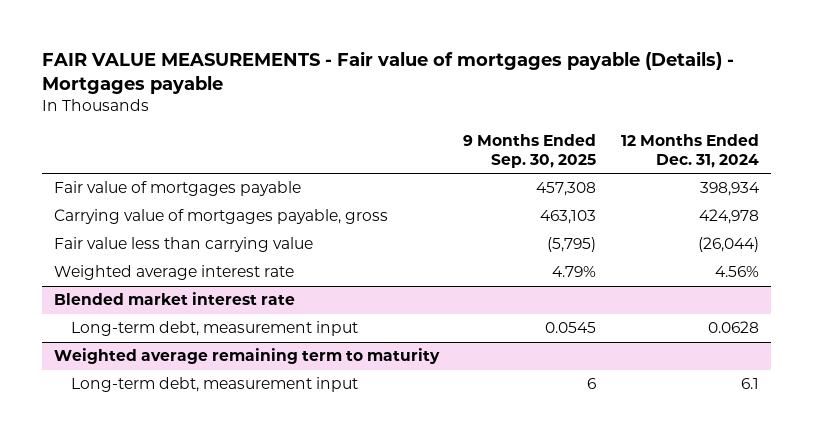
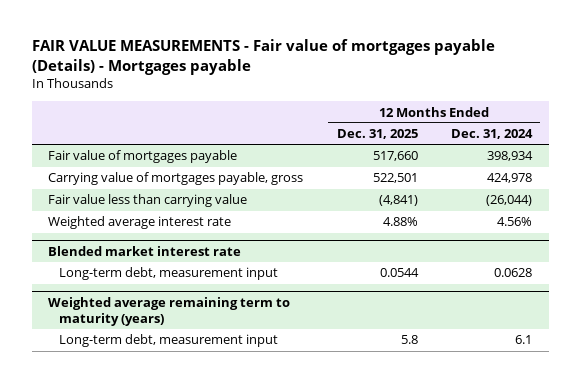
[463,133,597,168] 9 Months Ended Sep. 30, 2025 -> none
none -> [336,129,418,140] Dec. 31, 2025
[54,348,441,365] Weighted average remaining term to maturity -> [48,297,291,326] Weighted average remaining term to maturity (years)

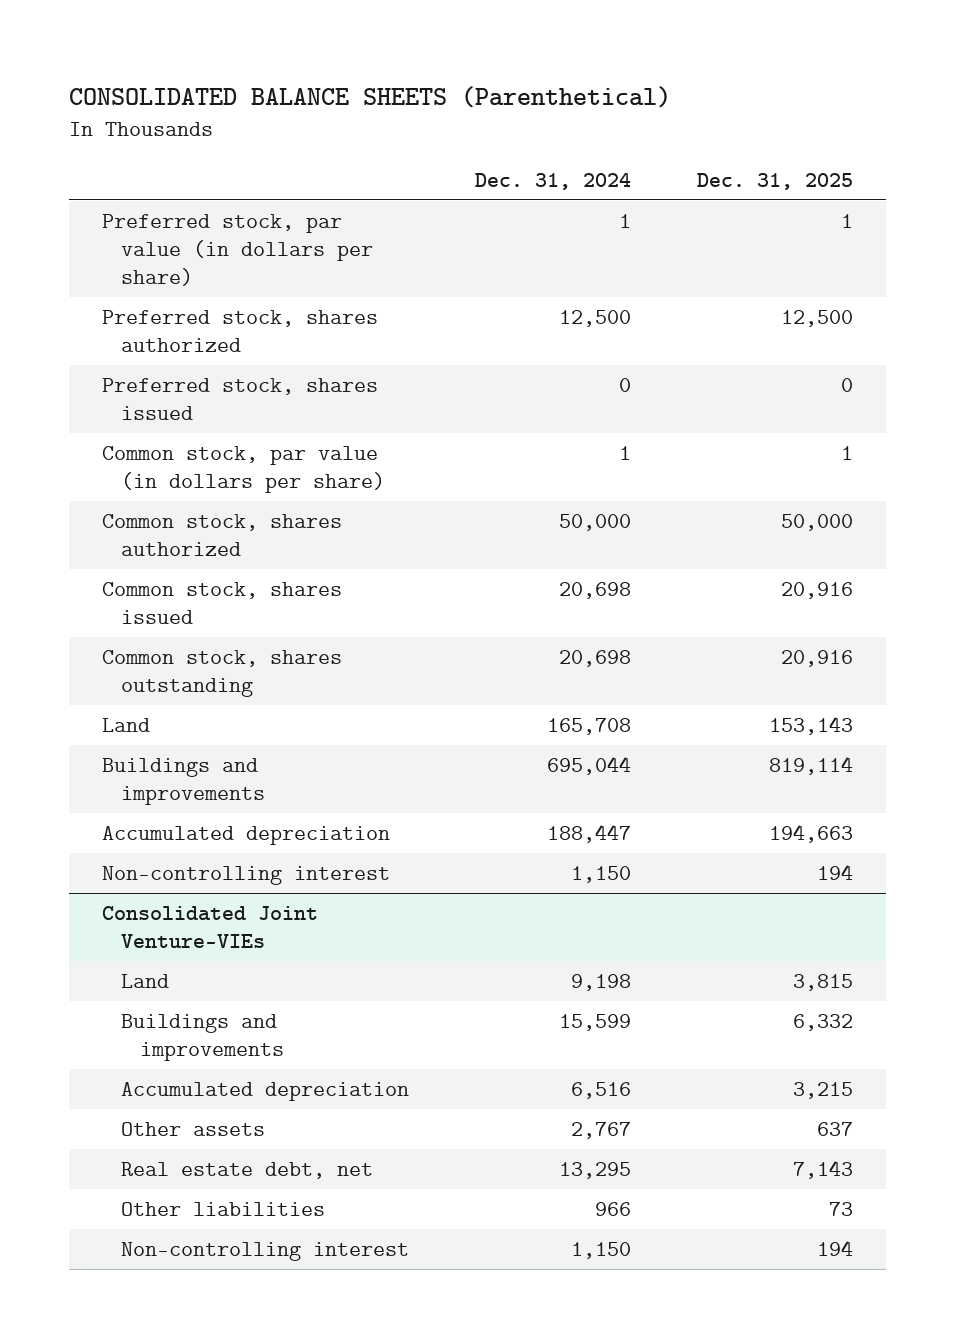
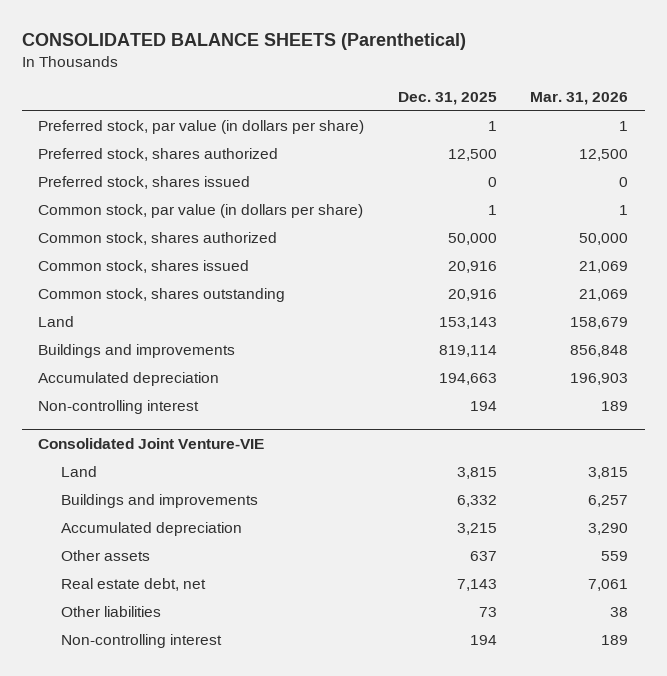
[474,172,631,190] Dec. 31, 2024 -> none
none -> [530,92,629,106] Mar. 31, 2026
[102,906,319,948] Consolidated Joint Venture-VIEs -> [38,438,265,450] Consolidated Joint Venture-VIE

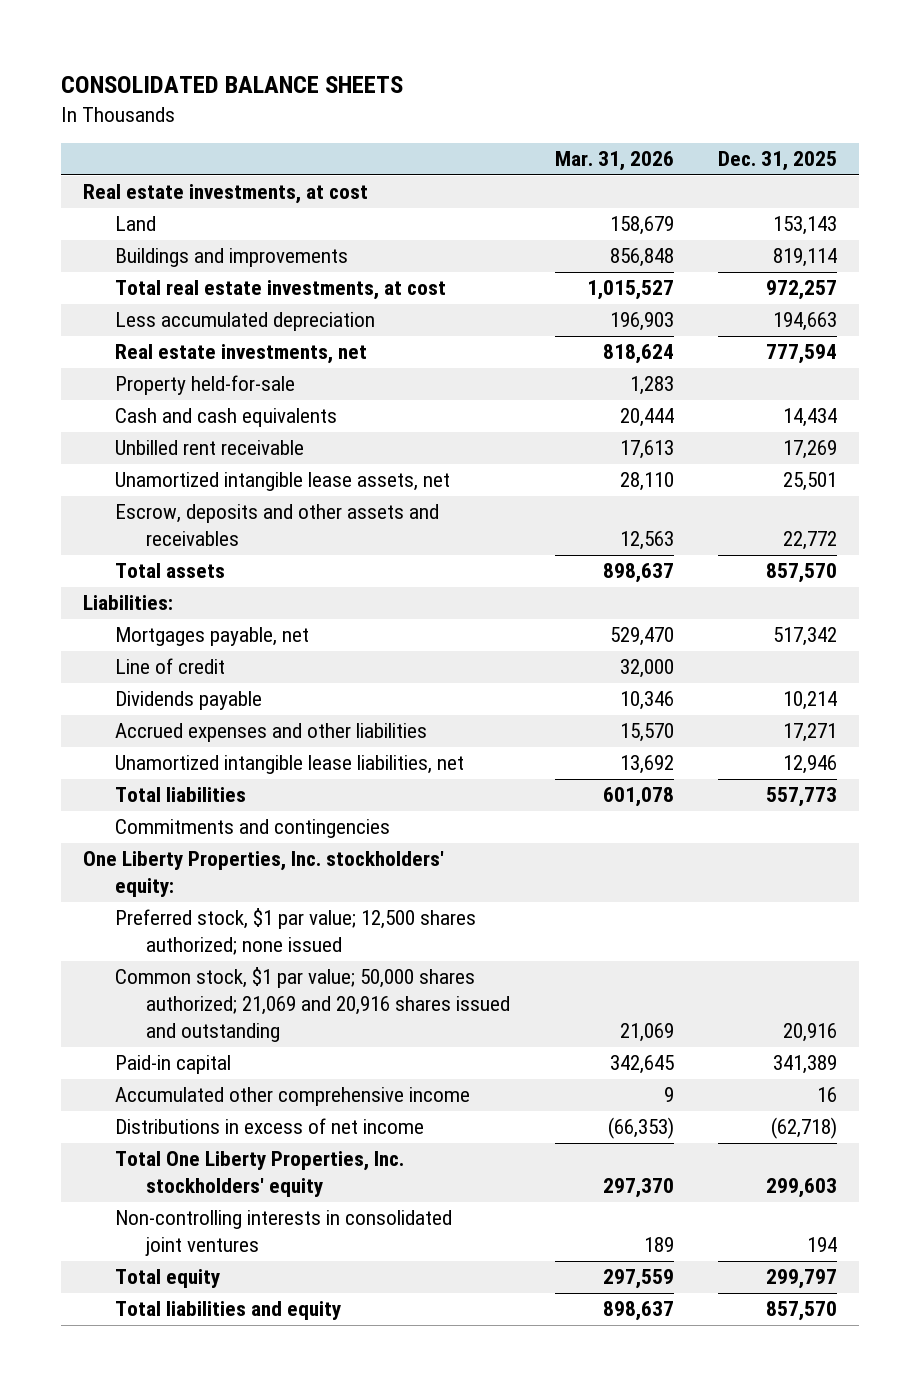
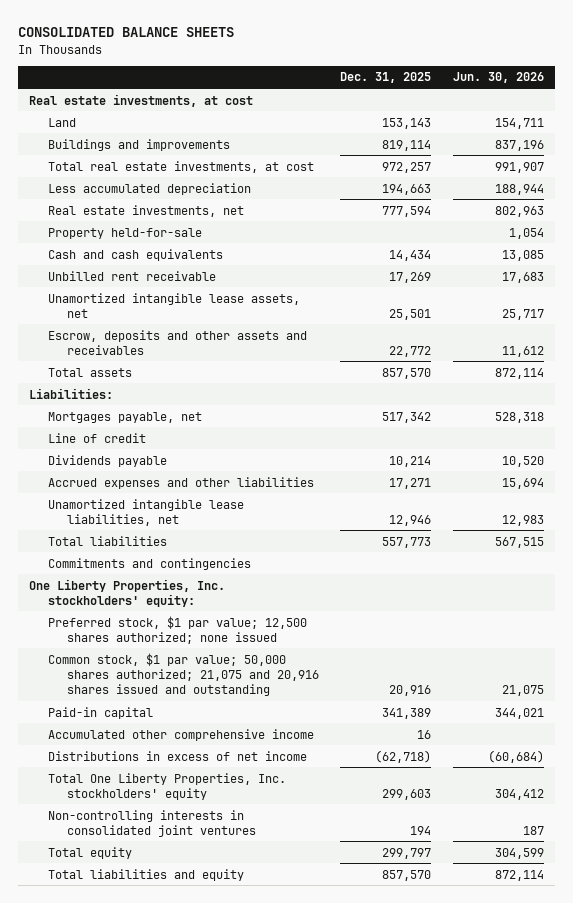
[554,151,674,172] Mar. 31, 2026 -> none
none -> [453,72,545,84] Jun. 30, 2026
[114,967,511,1043] Common stock, $1 par value; 50,000 shares authorized; 21,069 and 20,916 shares issued and outstanding -> [47,652,319,696] Common stock, $1 par value; 50,000 shares authorized; 21,075 and 20,916 shares issued and outstanding

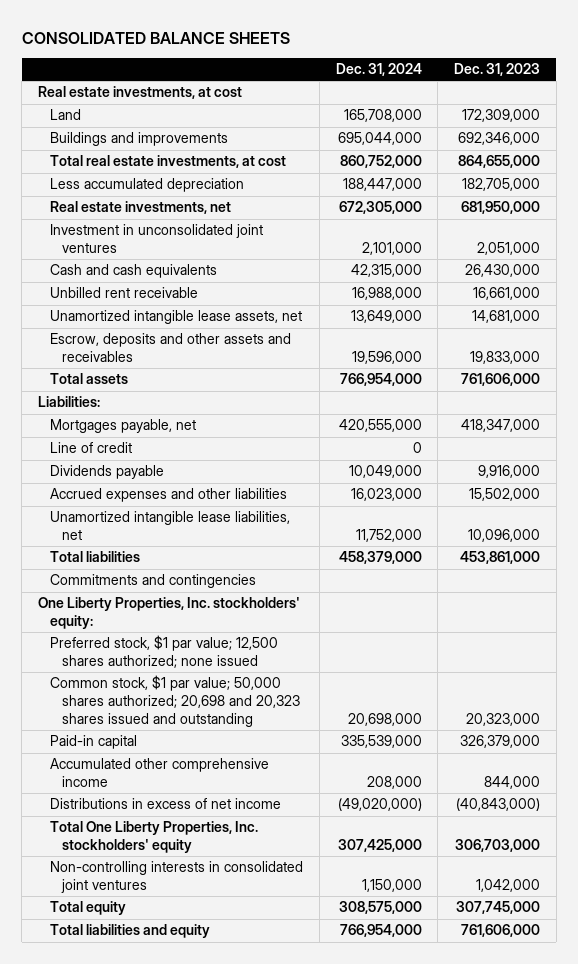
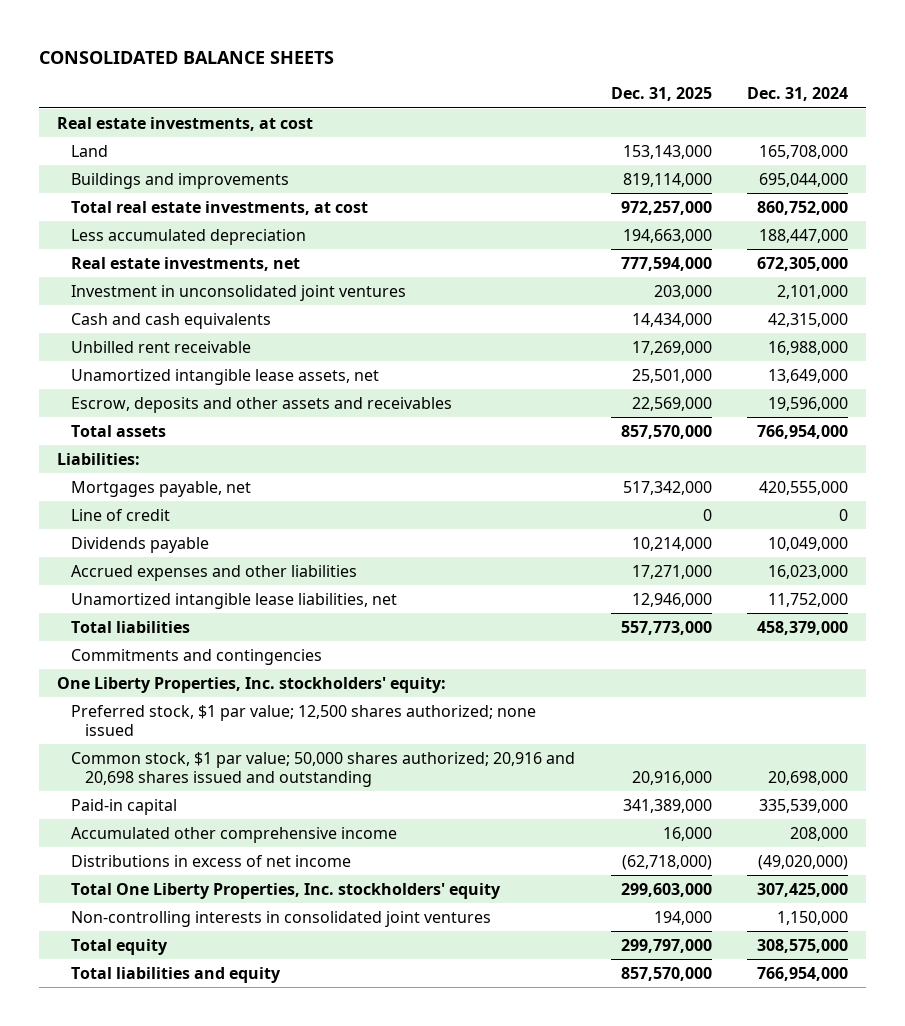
[454,63,541,77] Dec. 31, 2023 -> none
none -> [610,87,712,102] Dec. 31, 2025
[50,675,301,727] Common stock, $1 par value; 50,000 shares authorized; 20,698 and 20,323 shares issued and outstanding -> [70,751,575,788] Common stock, $1 par value; 50,000 shares authorized; 20,916 and 20,698 shares issued and outstanding

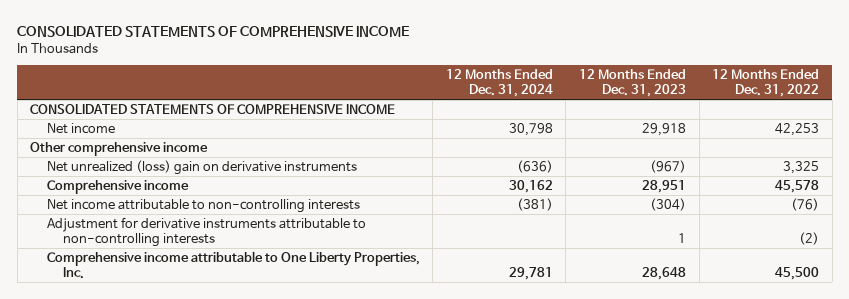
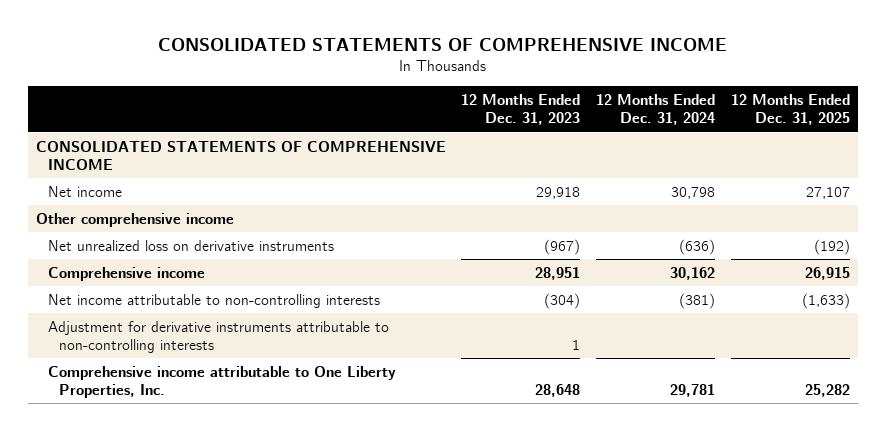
[712,69,820,98] 12 Months Ended Dec. 31, 2022 -> none
none -> [731,94,851,126] 12 Months Ended Dec. 31, 2025
[46,160,357,176] Net unrealized (loss) gain on derivative instruments -> [47,239,334,251] Net unrealized loss on derivative instruments

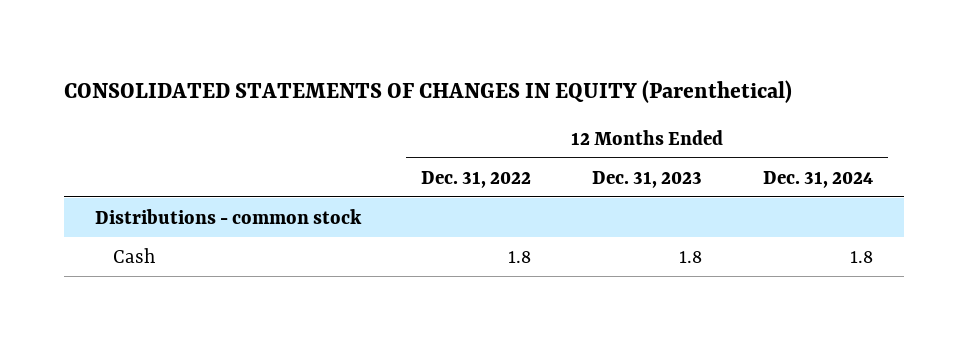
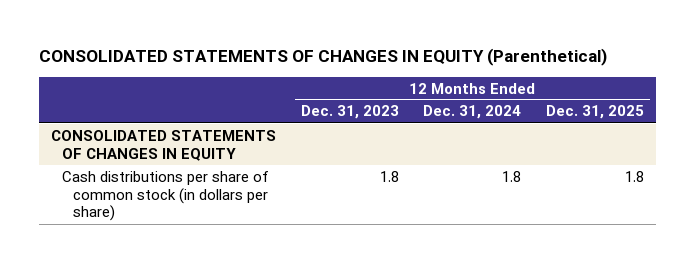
[421,170,532,188] Dec. 31, 2022 -> none
none -> [545,105,644,120] Dec. 31, 2025
[94,208,362,224] Distributions - common stock -> none
none -> [51,129,277,161] CONSOLIDATED STATEMENTS OF CHANGES IN EQUITY
[112,247,155,263] Cash -> [61,170,269,222] Cash distributions per share of common stock (in dollars per share)

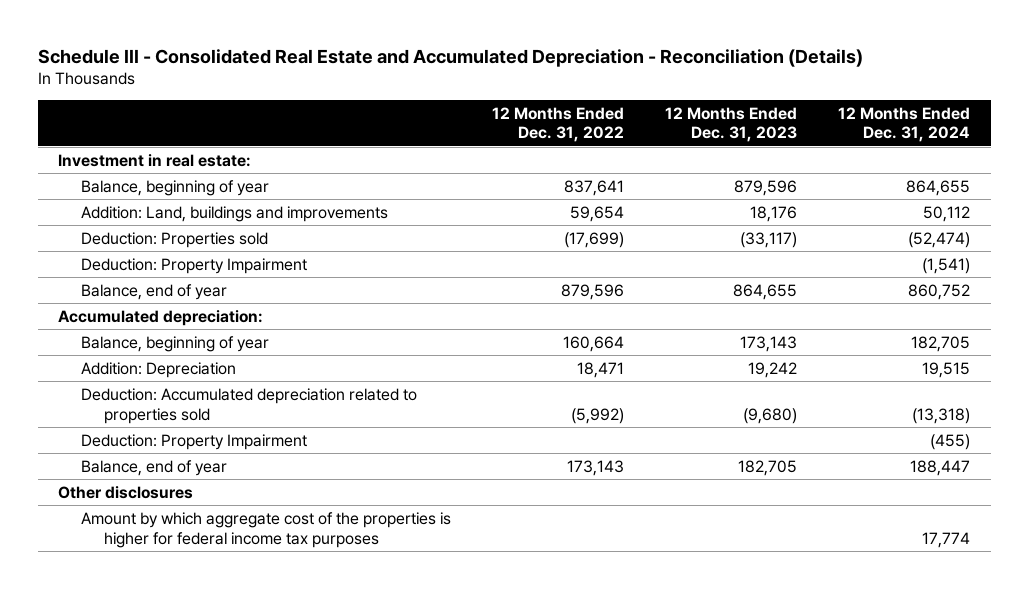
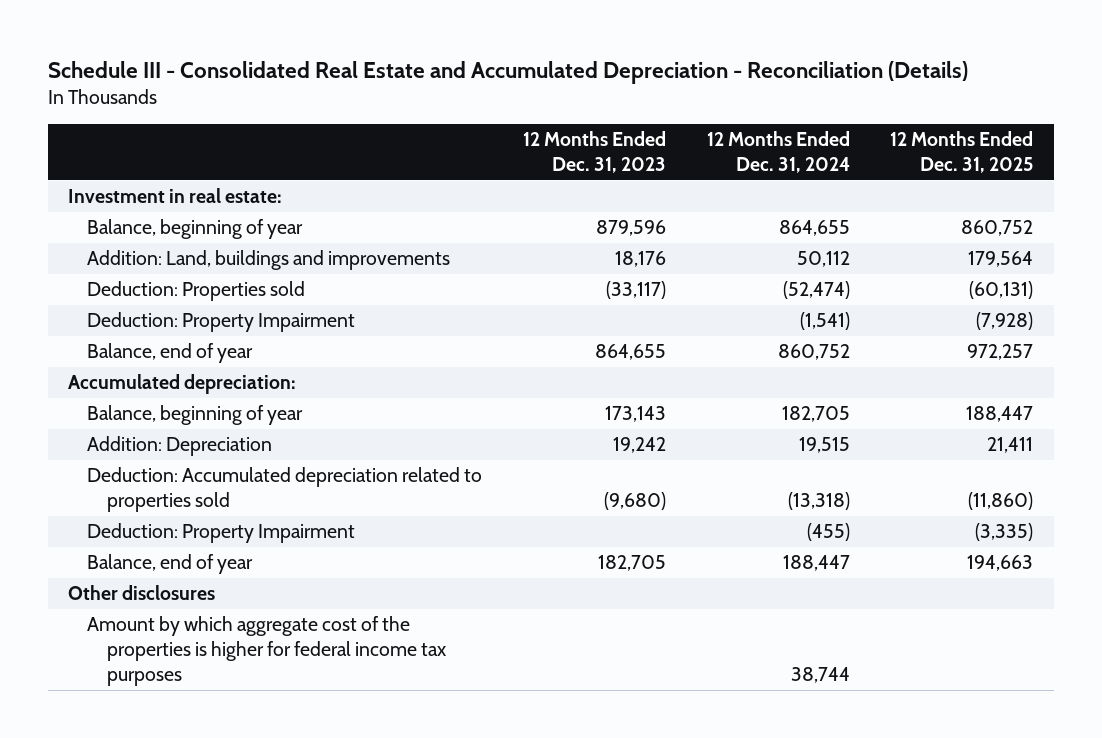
[492,106,625,143] 12 Months Ended Dec. 31, 2022 -> none
none -> [890,131,1034,173] 12 Months Ended Dec. 31, 2025
[922,531,971,548] 17,774 -> [790,666,850,683] 38,744

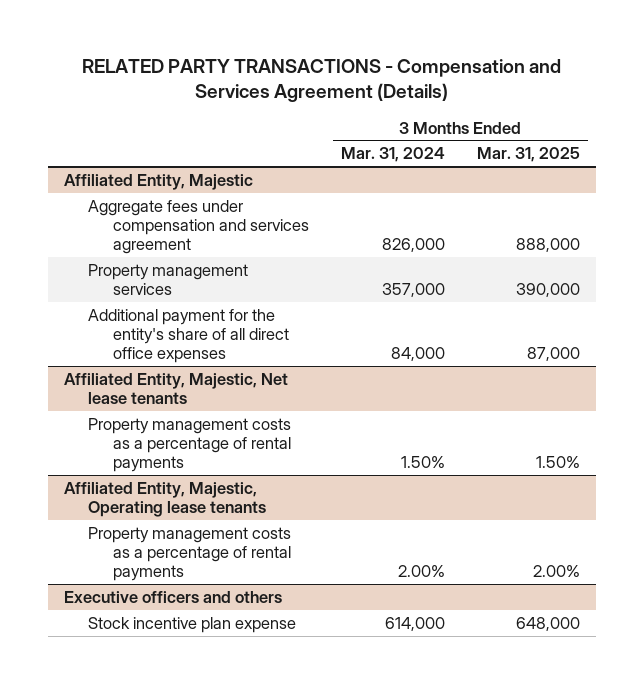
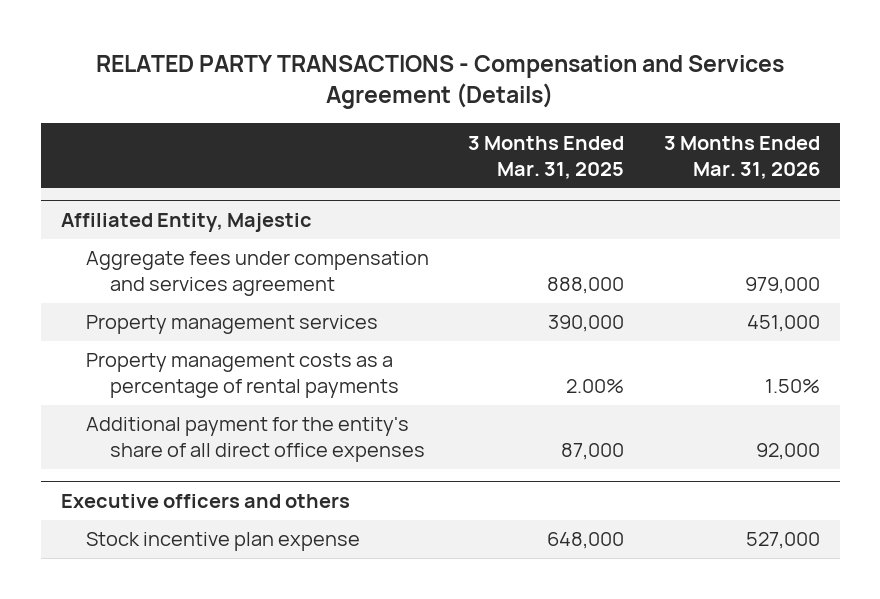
[340,147,445,163] Mar. 31, 2024 -> none
none -> [663,135,820,179] 3 Months Ended Mar. 31, 2026
[63,372,288,404] Affiliated Entity, Majestic, Net lease tenants -> none
[88,417,292,473] Property management costs as a percentage of rental payments -> none
[63,481,267,517] Affiliated Entity, Majestic, Operating lease tenants -> none
[88,308,289,364] Additional payment for the entity's share of all direct office expenses -> [85,417,426,463] Additional payment for the entity's share of all direct office expenses

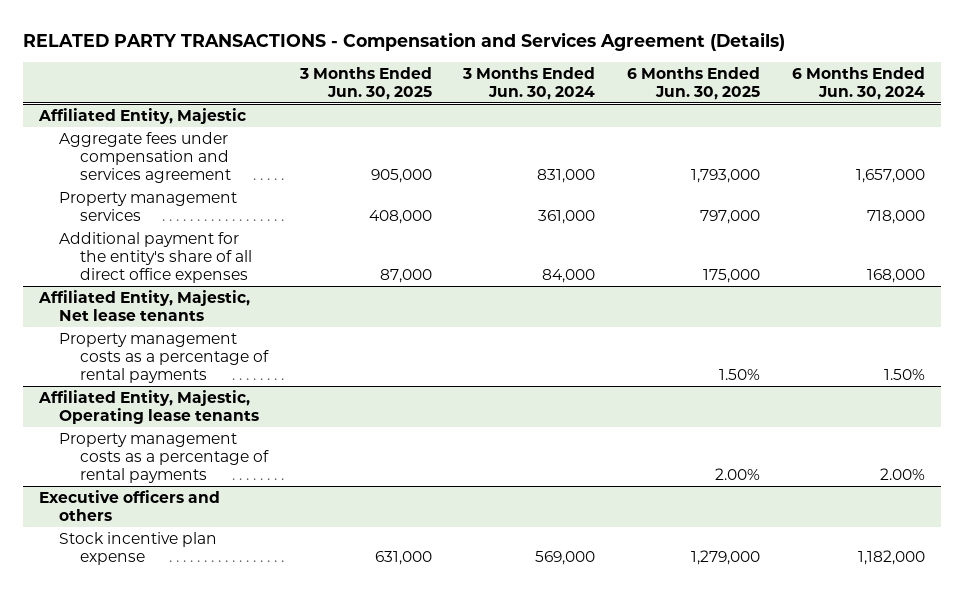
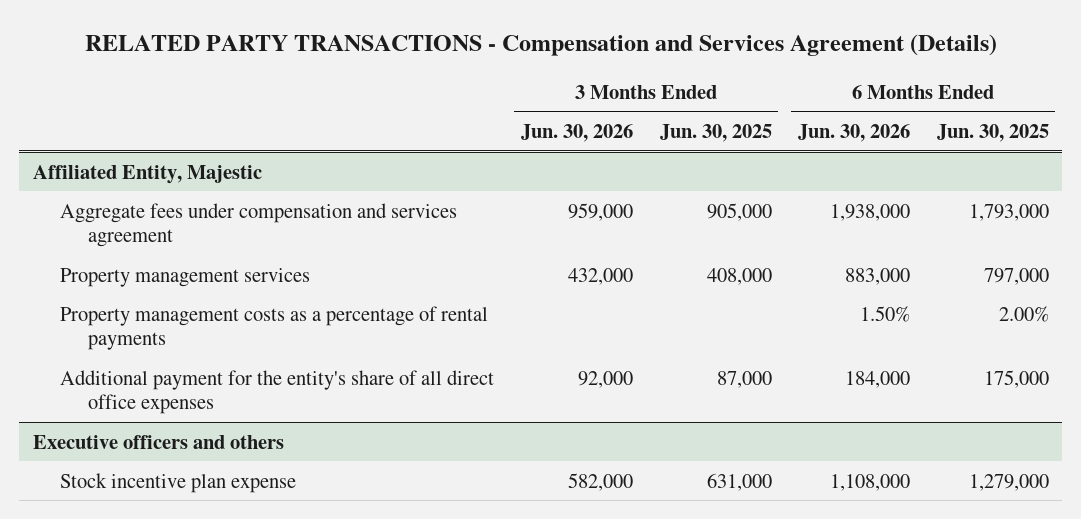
[462,66,596,100] 3 Months Ended Jun. 30, 2024 -> none
[792,66,926,100] 6 Months Ended Jun. 30, 2024 -> none
none -> [521,124,634,143] Jun. 30, 2026
none -> [798,124,911,143] Jun. 30, 2026
[37,289,250,321] Affiliated Entity, Majestic, Net lease tenants -> none
[59,332,269,383] Property management costs as a percentage of rental payments -> none
[37,389,260,424] Affiliated Entity, Majestic, Operating lease tenants -> none
[59,231,252,283] Additional payment for the entity's share of all direct office expenses -> [60,369,495,414] Additional payment for the entity's share of all direct office expenses

